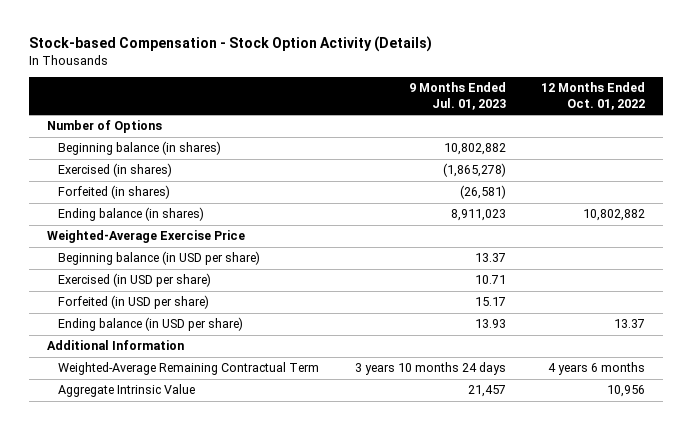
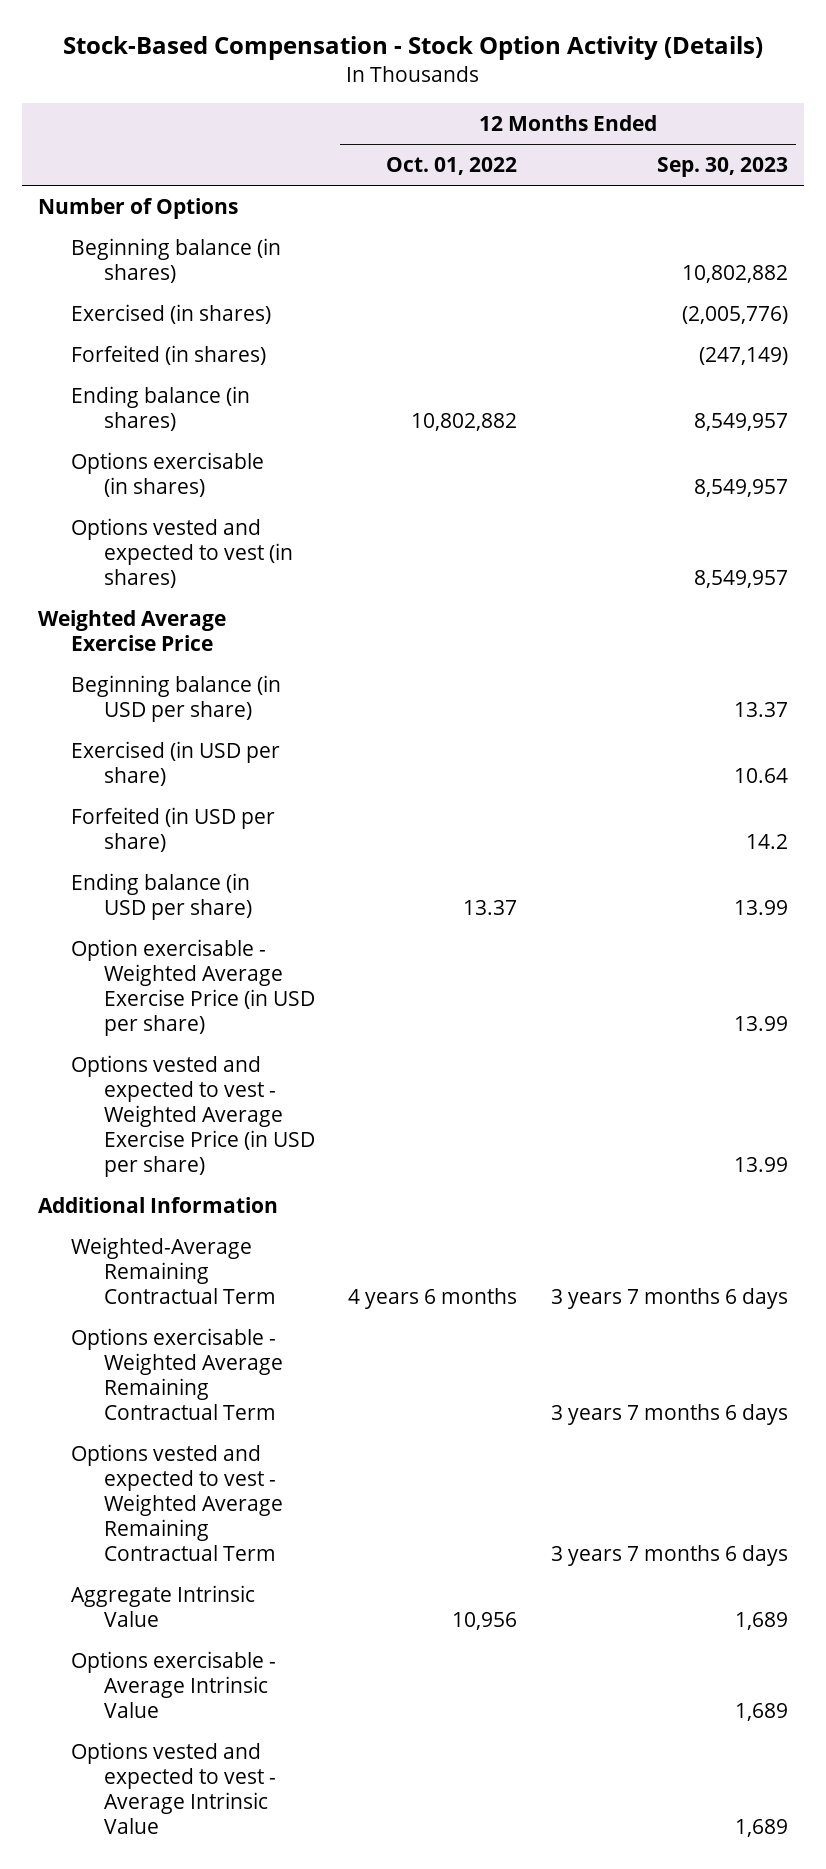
[29,36,433,53] Stock-based Compensation - Stock Option Activity (Details) -> [62,35,763,60] Stock-Based Compensation - Stock Option Activity (Details)
[408,82,506,110] 9 Months Ended Jul. 01, 2023 -> none
none -> [656,157,788,178] Sep. 30, 2023
none -> [70,452,264,498] Options exercisable (in shares)
none -> [70,518,293,588] Options vested and expected to vest (in shares)
[46,230,245,244] Weighted-Average Exercise Price -> [38,610,227,652] Weighted Average Exercise Price
none -> [70,939,315,1036] Option exercisable - Weighted Average Exercise Price (in USD per share)
none -> [70,1055,315,1177] Options vested and expected to vest - Weighted Average Exercise Price (in USD per share)
none -> [70,1328,283,1420] Options exercisable - Weighted Average Remaining Contractual Term
none -> [70,1444,283,1561] Options vested and expected to vest - Weighted Average Remaining Contractual Term
none -> [70,1651,276,1718] Options exercisable - Average Intrinsic Value
none -> [70,1742,276,1834] Options vested and expected to vest - Average Intrinsic Value

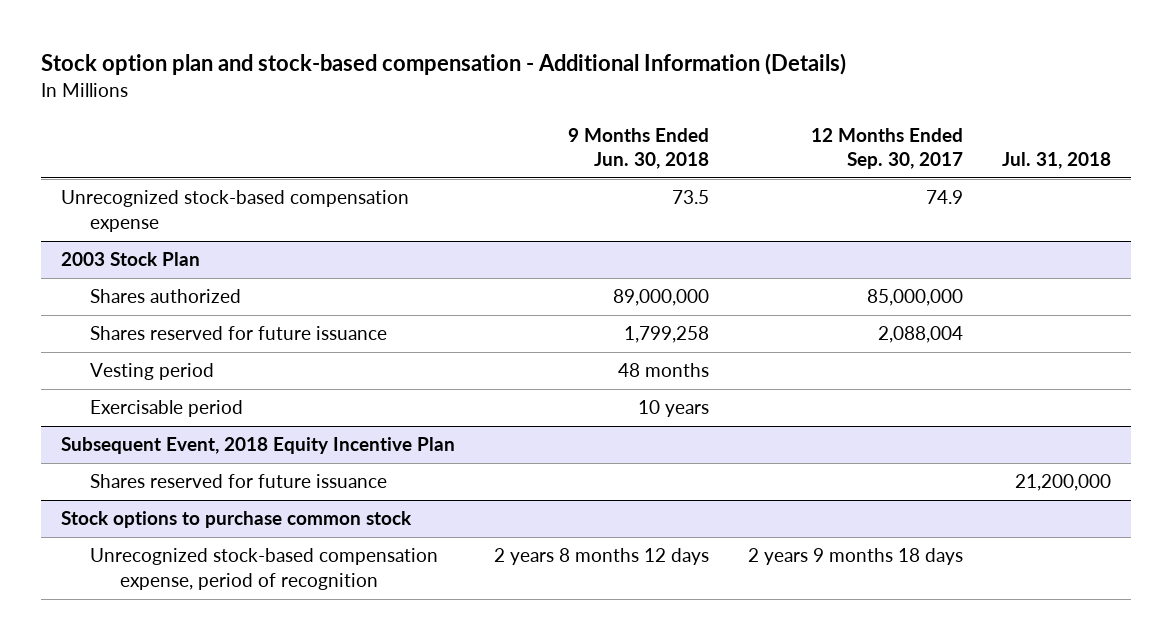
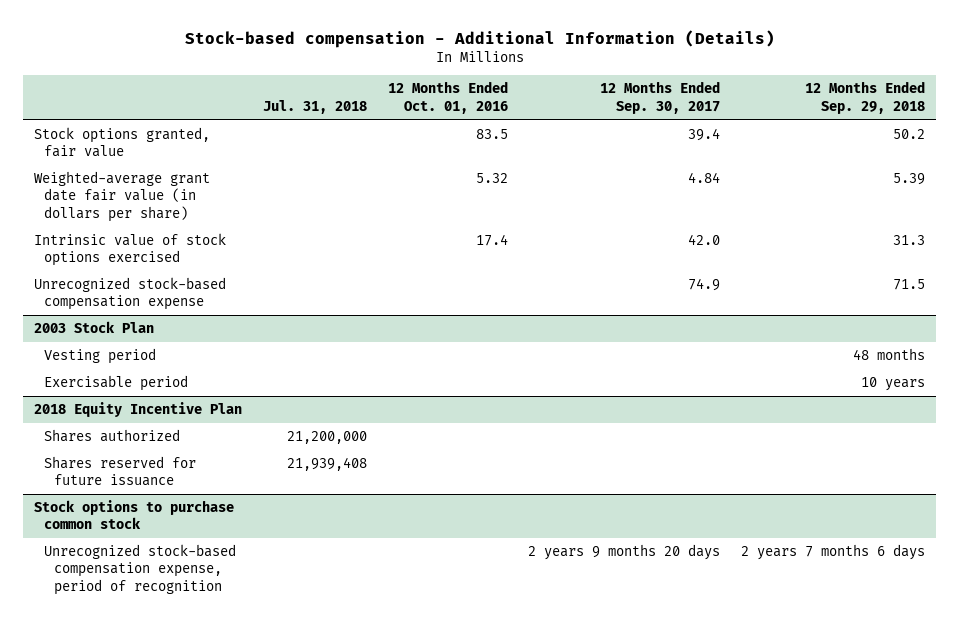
[41,53,847,76] Stock option plan and stock-based compensation - Additional Information (Details) -> [184,29,775,48] Stock-based compensation - Additional Information (Details)
[567,127,709,170] 9 Months Ended Jun. 30, 2018 -> none
none -> [387,81,508,114] 12 Months Ended Oct. 01, 2016
none -> [805,81,926,114] 12 Months Ended Sep. 29, 2018
none -> [33,127,210,158] Stock options granted, fair value
none -> [33,171,210,222] Weighted-average grant date fair value (in dollars per share)
none -> [33,233,226,267] Intrinsic value of stock options exercised
[90,289,242,304] Shares authorized -> none
[90,326,388,341] Shares reserved for future issuance -> none
[60,437,455,455] Subsequent Event, 2018 Equity Incentive Plan -> [33,402,242,418] 2018 Equity Incentive Plan
none -> [43,429,180,443] Shares authorized
[1014,474,1111,492] 21,200,000 -> [286,457,367,472] 21,939,408
[747,548,963,566] 2 years 9 months 18 days -> [528,544,721,561] 2 years 9 months 20 days

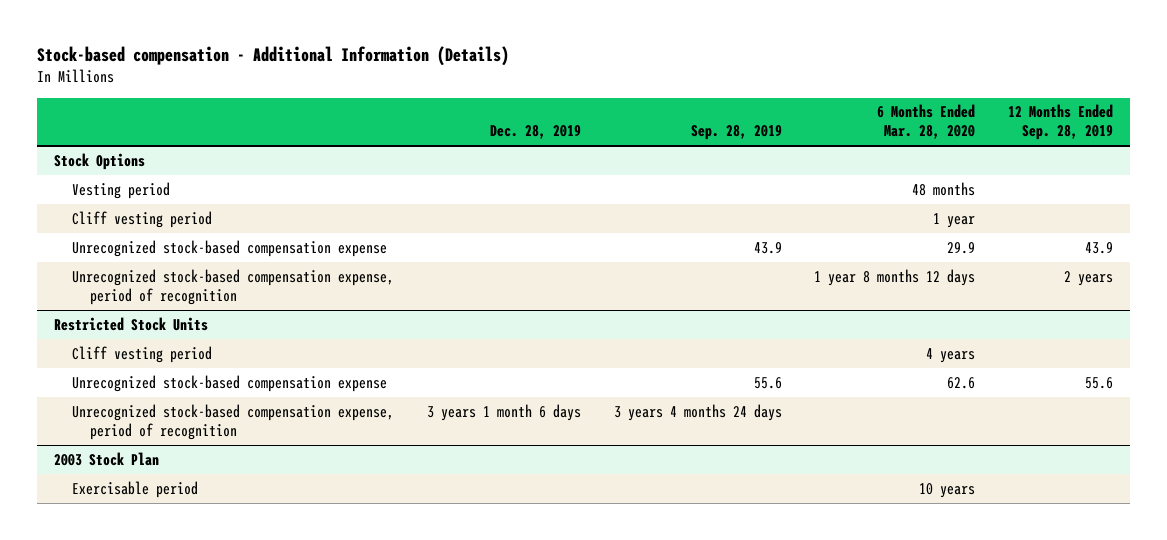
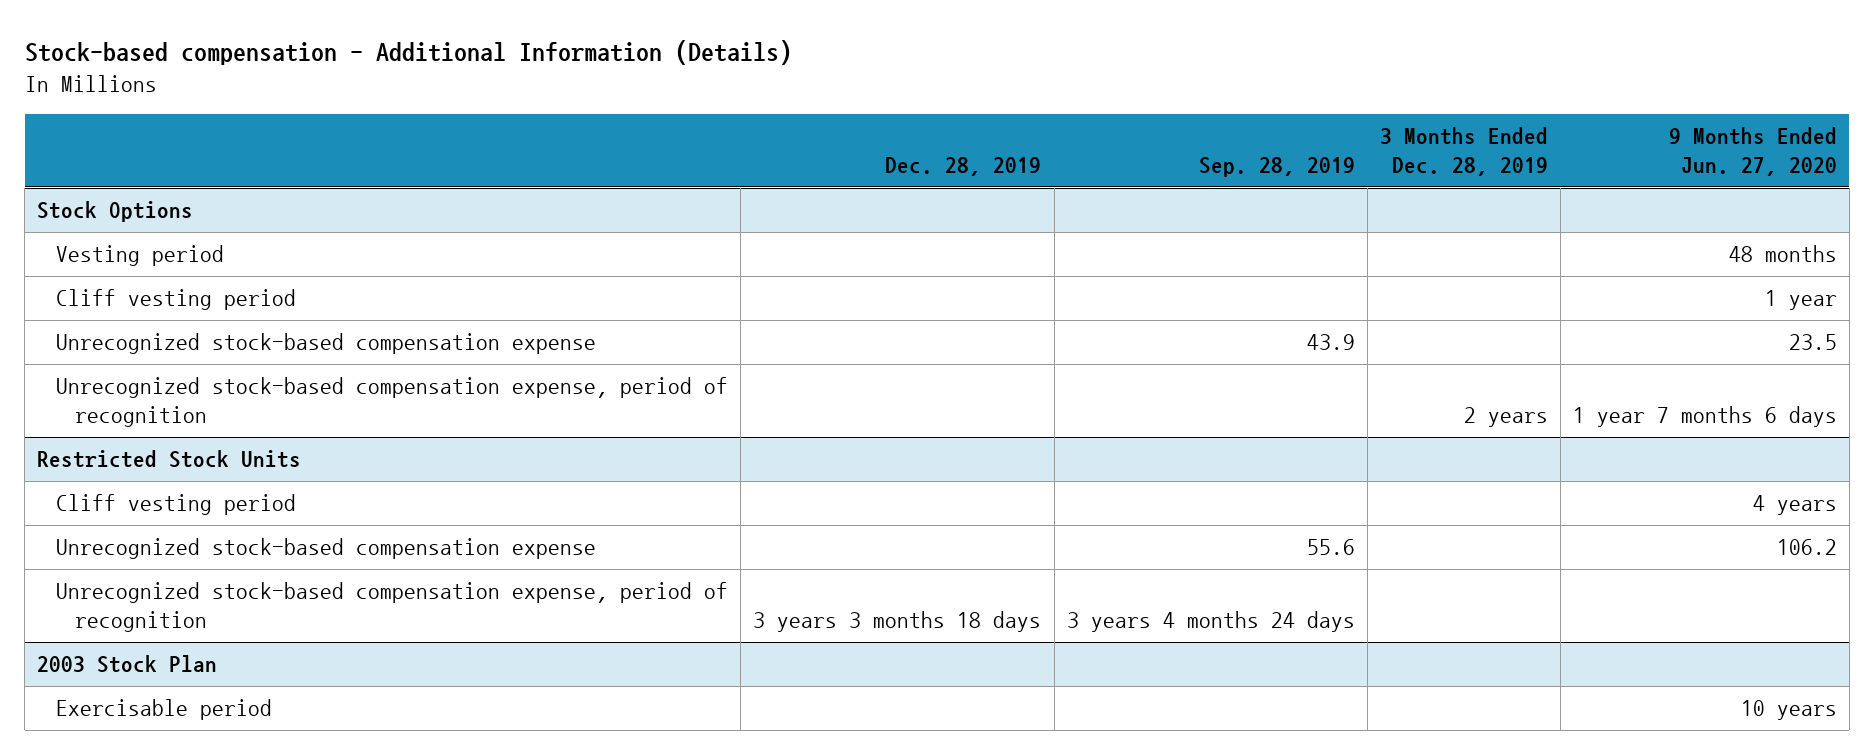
[877,104,976,140] 6 Months Ended Mar. 28, 2020 -> none
[1008,104,1114,141] 12 Months Ended Sep. 28, 2019 -> none
none -> [1379,126,1548,176] 3 Months Ended Dec. 28, 2019
none -> [1668,126,1837,176] 9 Months Ended Jun. 27, 2020
[426,403,581,421] 3 years 1 month 6 days -> [753,611,1042,633] 3 years 3 months 18 days

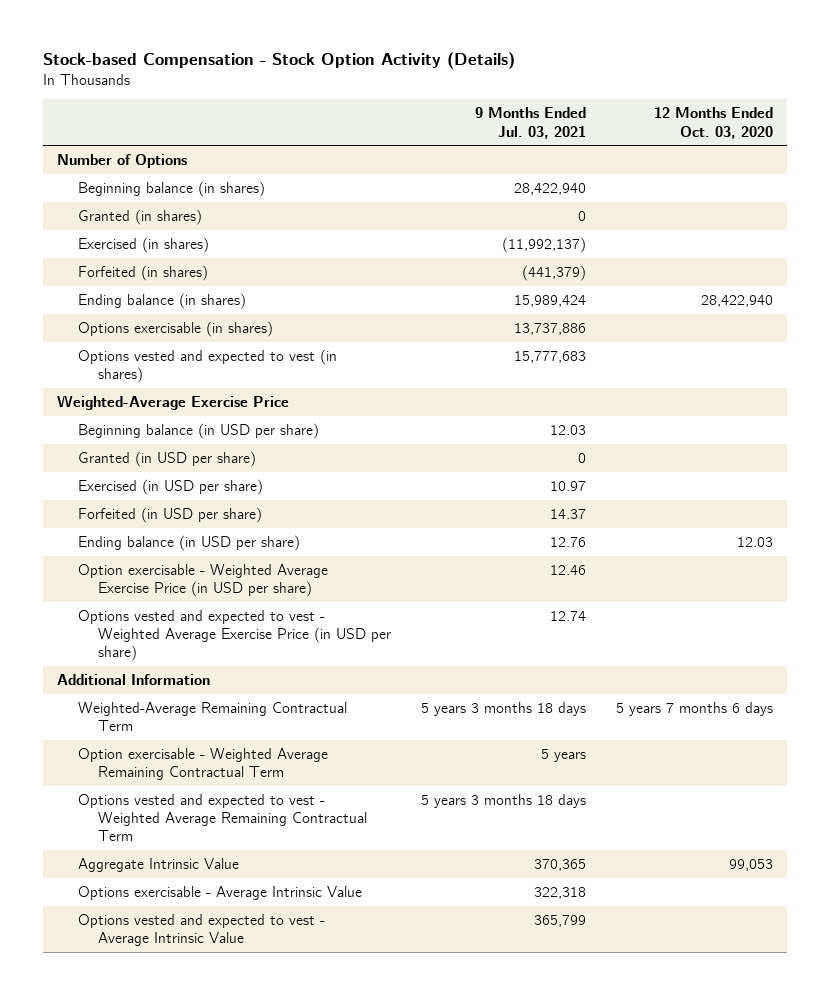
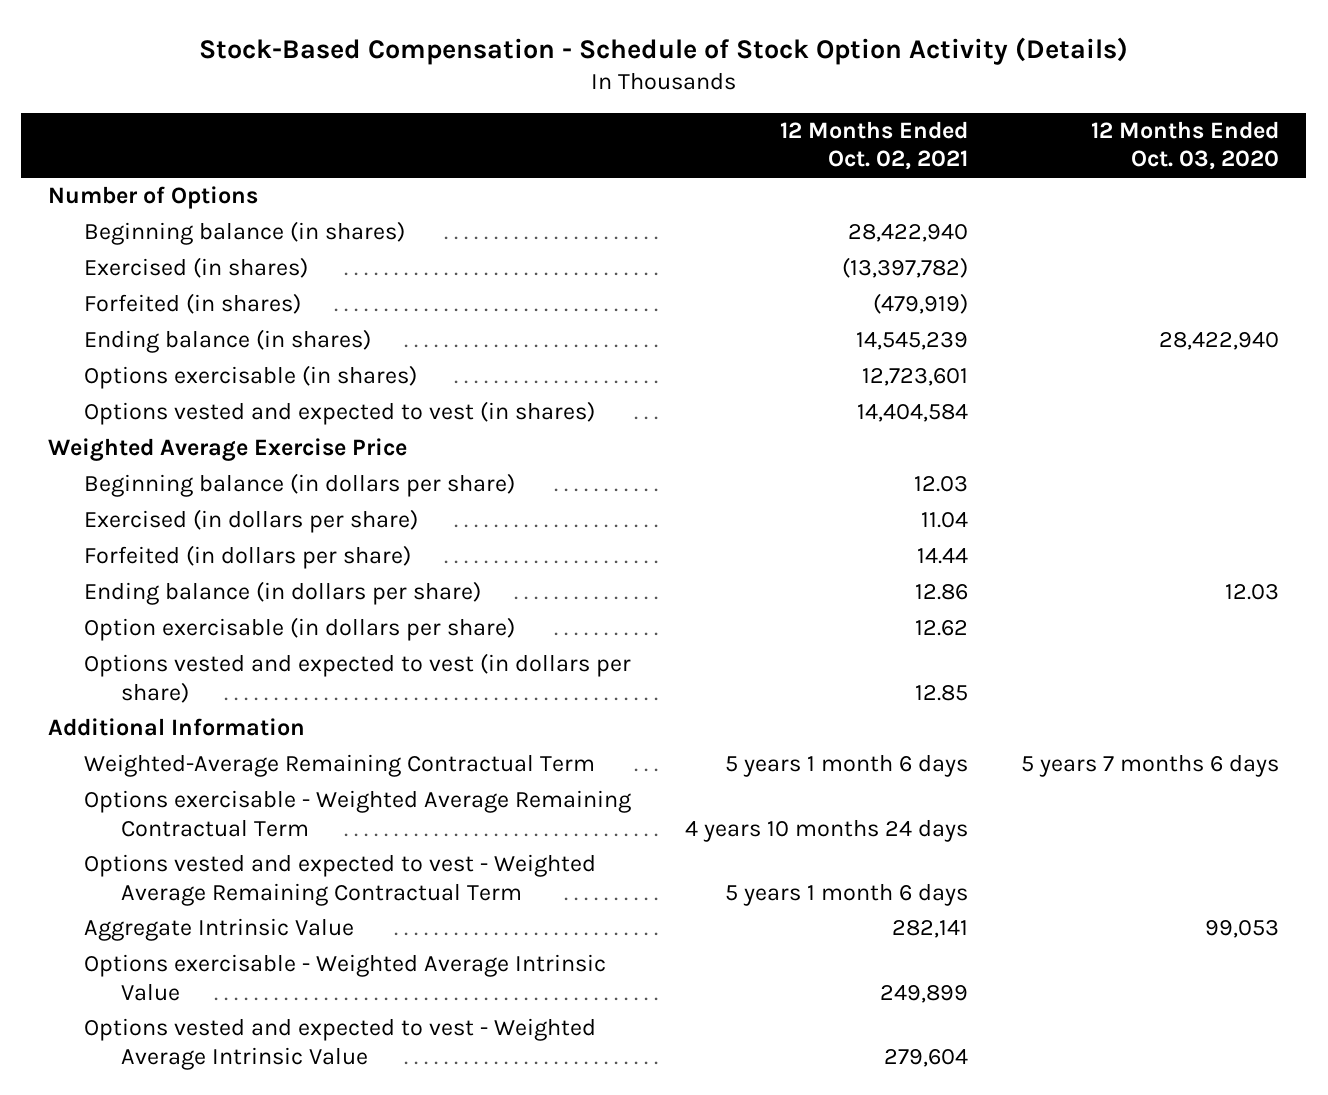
[42,52,515,70] Stock-based Compensation - Stock Option Activity (Details) -> [198,36,1128,65] Stock-Based Compensation - Schedule of Stock Option Activity (Details)
[474,107,586,139] 9 Months Ended Jul. 03, 2021 -> none
none -> [779,121,968,171] 12 Months Ended Oct. 02, 2021
[77,208,202,225] Granted (in shares) -> none
[77,450,256,467] Granted (in USD per share) -> none
[57,394,290,410] Weighted-Average Exercise Price -> [48,438,408,462] Weighted Average Exercise Price
[77,422,319,439] Beginning balance (in USD per share) -> [84,473,516,498] Beginning balance (in dollars per share)
[77,478,263,495] Exercised (in USD per share) -> [84,509,419,534] Exercised (in dollars per share)
[77,506,262,523] Forfeited (in USD per share) -> [84,545,412,570] Forfeited (in dollars per share)
[77,534,300,551] Ending balance (in USD per share) -> [84,581,482,606] Ending balance (in dollars per share)
[77,563,328,598] Option exercisable - Weighted Average Exercise Price (in USD per share) -> [84,617,516,642] Option exercisable (in dollars per share)
[77,609,392,662] Options vested and expected to vest - Weighted Average Exercise Price (in USD per share) -> [84,653,632,703] Options vested and expected to vest (in dollars per share)
[77,747,328,781] Option exercisable - Weighted Average Remaining Contractual Term -> [84,790,632,837] Options exercisable - Weighted Average Remaining Contractual Term
[77,885,362,900] Options exercisable - Average Intrinsic Value -> [84,954,607,1001] Options exercisable - Weighted Average Intrinsic Value
[77,913,325,947] Options vested and expected to vest - Average Intrinsic Value -> [84,1018,597,1070] Options vested and expected to vest - Weighted Average Intrinsic Value

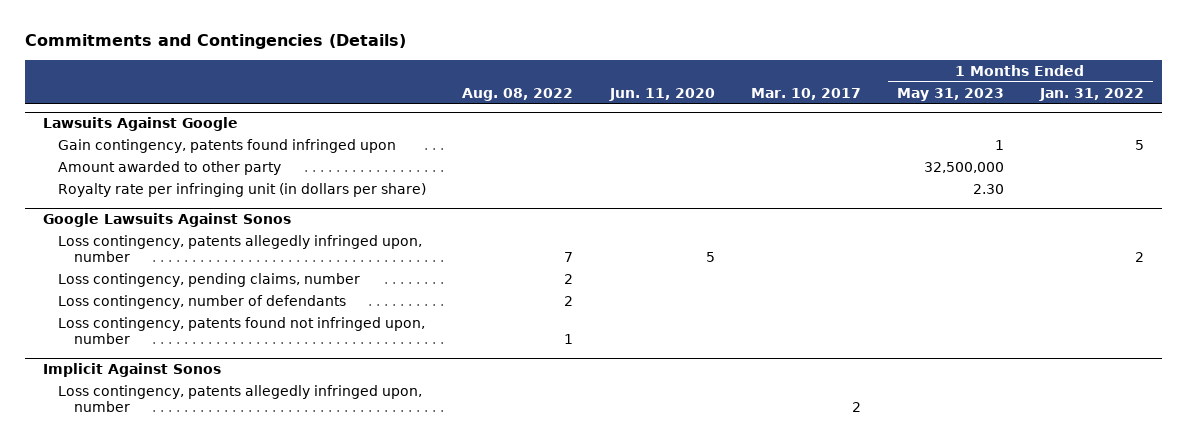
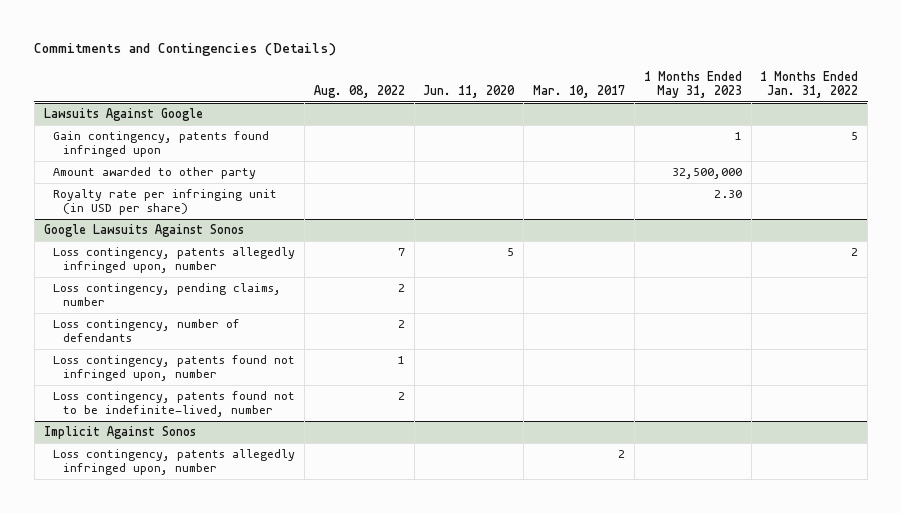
[58,182,427,197] Royalty rate per infringing unit (in dollars per share) -> [53,189,278,216] Royalty rate per infringing unit (in USD per share)
none -> [53,391,296,418] Loss contingency, patents found not to be indefinite-lived, number

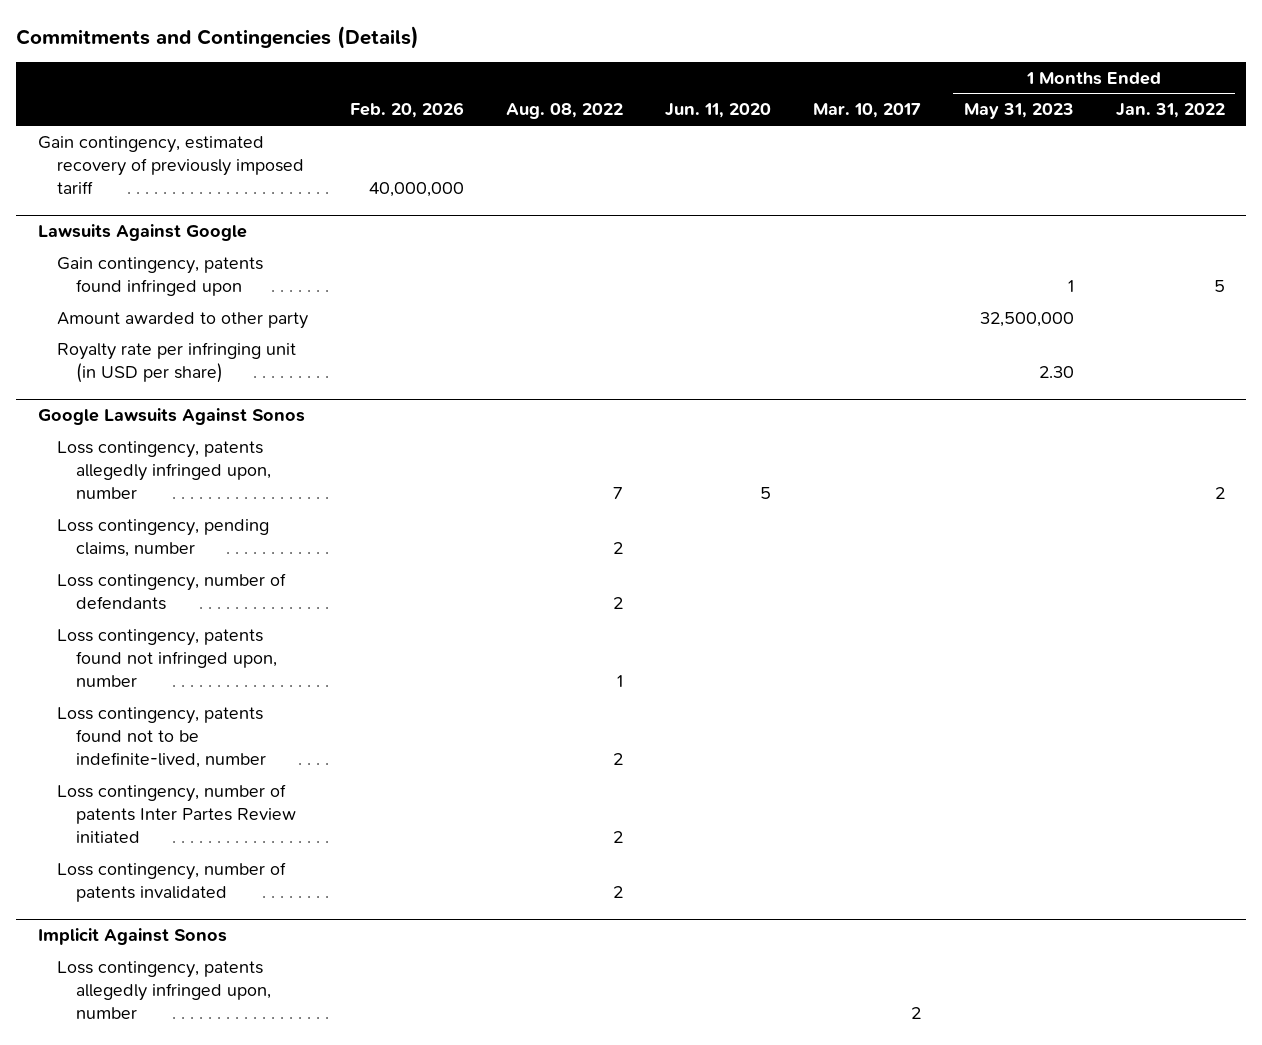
none -> [349,102,464,119] Feb. 20, 2026
none -> [37,135,304,195] Gain contingency, estimated recovery of previously imposed tariff
none -> [56,783,296,844] Loss contingency, number of patents Inter Partes Review initiated
none -> [56,861,286,902] Loss contingency, number of patents invalidated

